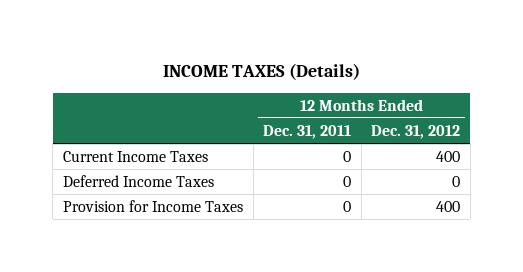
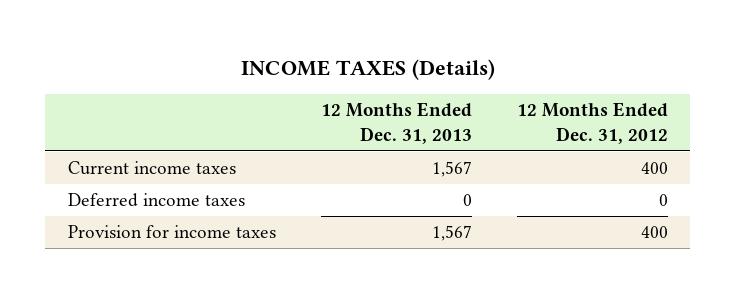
[263,124,352,139] Dec. 31, 2011 -> none
none -> [320,102,472,144] 12 Months Ended Dec. 31, 2013
[62,150,208,162] Current Income Taxes -> [67,161,236,176] Current income taxes
[62,174,214,187] Deferred Income Taxes -> [67,193,245,208] Deferred income taxes
[62,199,243,212] Provision for Income Taxes -> [67,225,276,239] Provision for income taxes

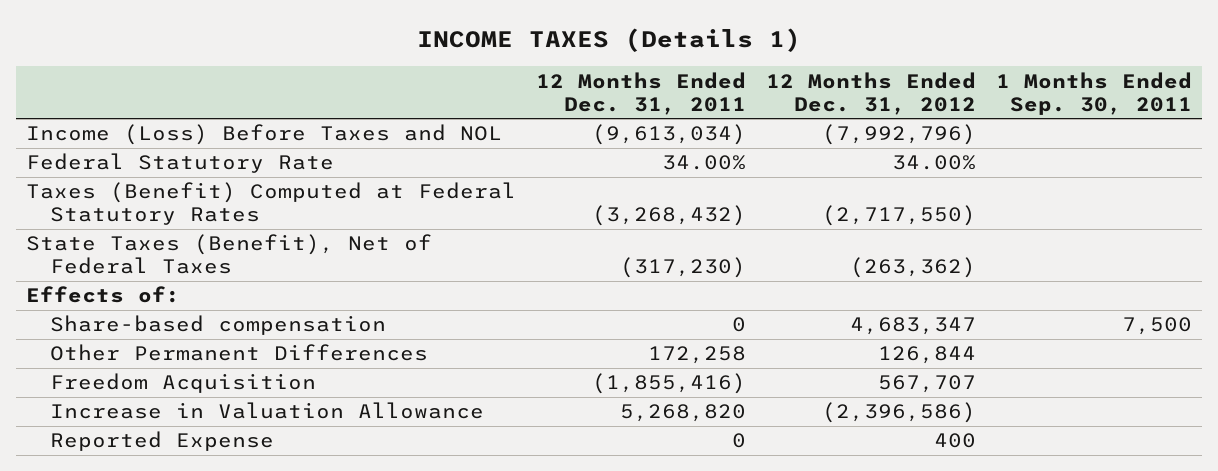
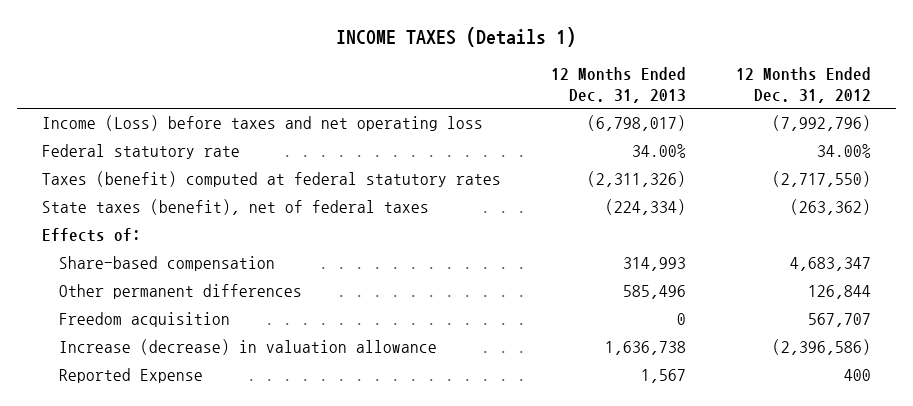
[536,71,747,115] 12 Months Ended Dec. 31, 2011 -> none
[995,71,1192,115] 1 Months Ended Sep. 30, 2011 -> none
none -> [550,67,686,103] 12 Months Ended Dec. 31, 2013
[26,124,503,146] Income (Loss) Before Taxes and NOL -> [41,115,483,132] Income (Loss) before taxes and net operating loss
[26,153,335,174] Federal Statutory Rate -> [41,144,240,160] Federal statutory rate
[26,182,517,226] Taxes (Benefit) Computed at Federal Statutory Rates -> [41,171,501,188] Taxes (benefit) computed at federal statutory rates
[26,234,433,275] State Taxes (Benefit), Net of Federal Taxes -> [41,199,429,216] State taxes (benefit), net of federal taxes
[50,344,429,362] Other Permanent Differences -> [58,284,302,300] Other permanent differences
[50,373,317,394] Freedom Acquisition -> [58,312,230,328] Freedom acquisition
[50,402,485,420] Increase in Valuation Allowance -> [58,339,437,356] Increase (decrease) in valuation allowance

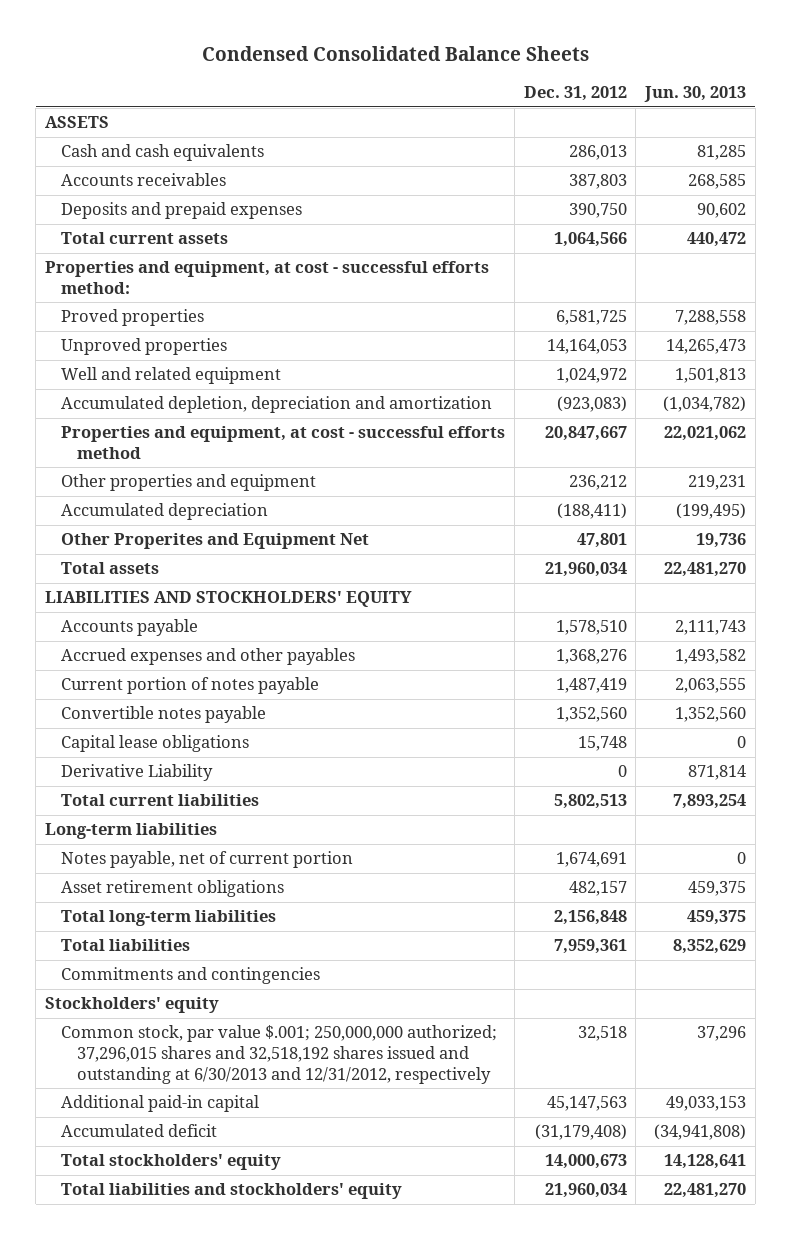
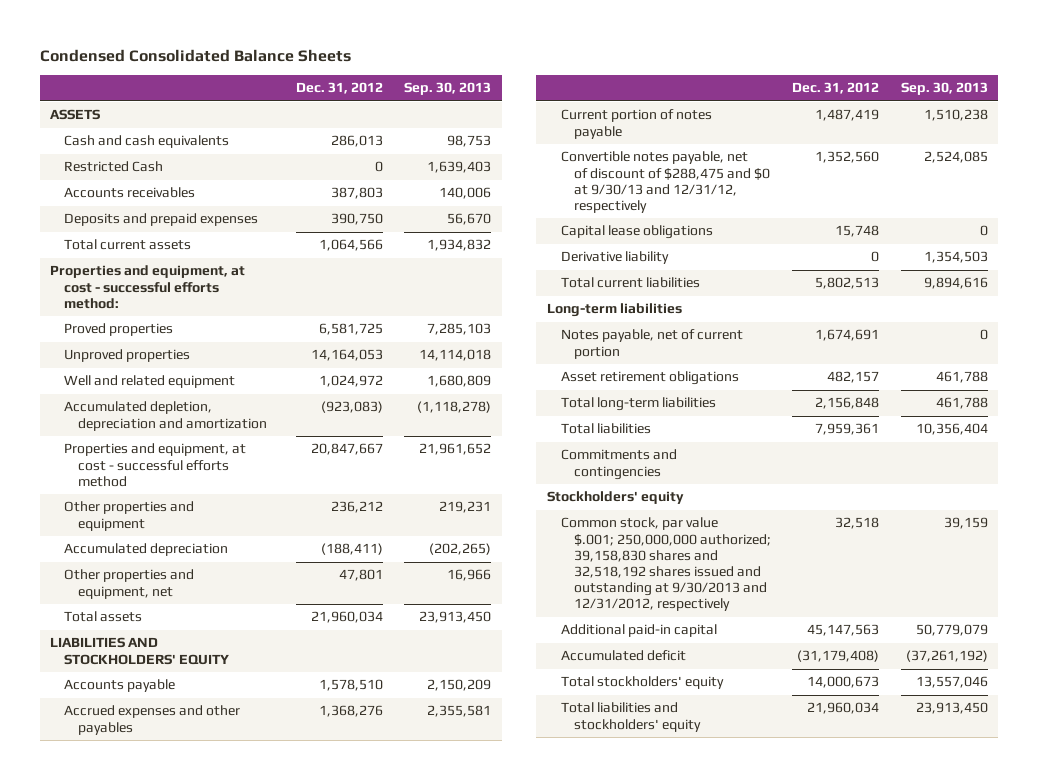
[644,86,747,103] Jun. 30, 2013 -> none
none -> [403,82,491,96] Sep. 30, 2013
none -> [63,161,163,173] Restricted Cash
[60,533,369,550] Other Properites and Equipment Net -> [63,569,194,599] Other properties and equipment, net
[60,706,266,724] Convertible notes payable -> [560,151,771,213] Convertible notes payable, net of discount of $288,475 and $0 at 9/30/13 and 12/31/12, respectively
[60,764,213,782] Derivative Liability -> [560,251,669,265] Derivative liability
[60,1025,497,1084] Common stock, par value $.001; 250,000,000 authorized; 37,296,015 shares and 32,518,192 shares issued and outstanding at 6/30/2013 and 12/31/2012, respectively -> [560,517,772,612] Common stock, par value $.001; 250,000,000 authorized; 39,158,830 shares and 32,518,192 shares issued and outstanding at 9/30/2013 and 12/31/2012, respectively

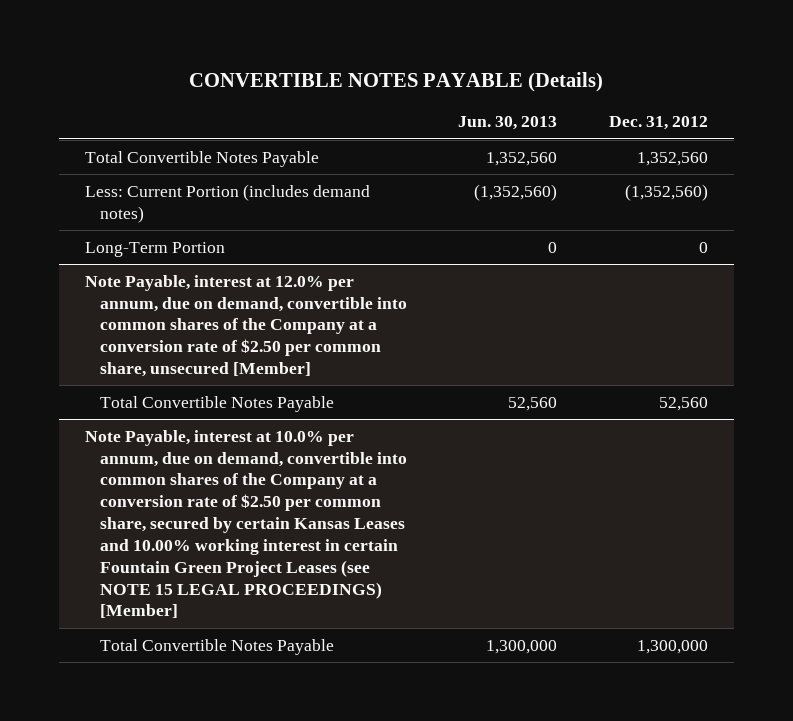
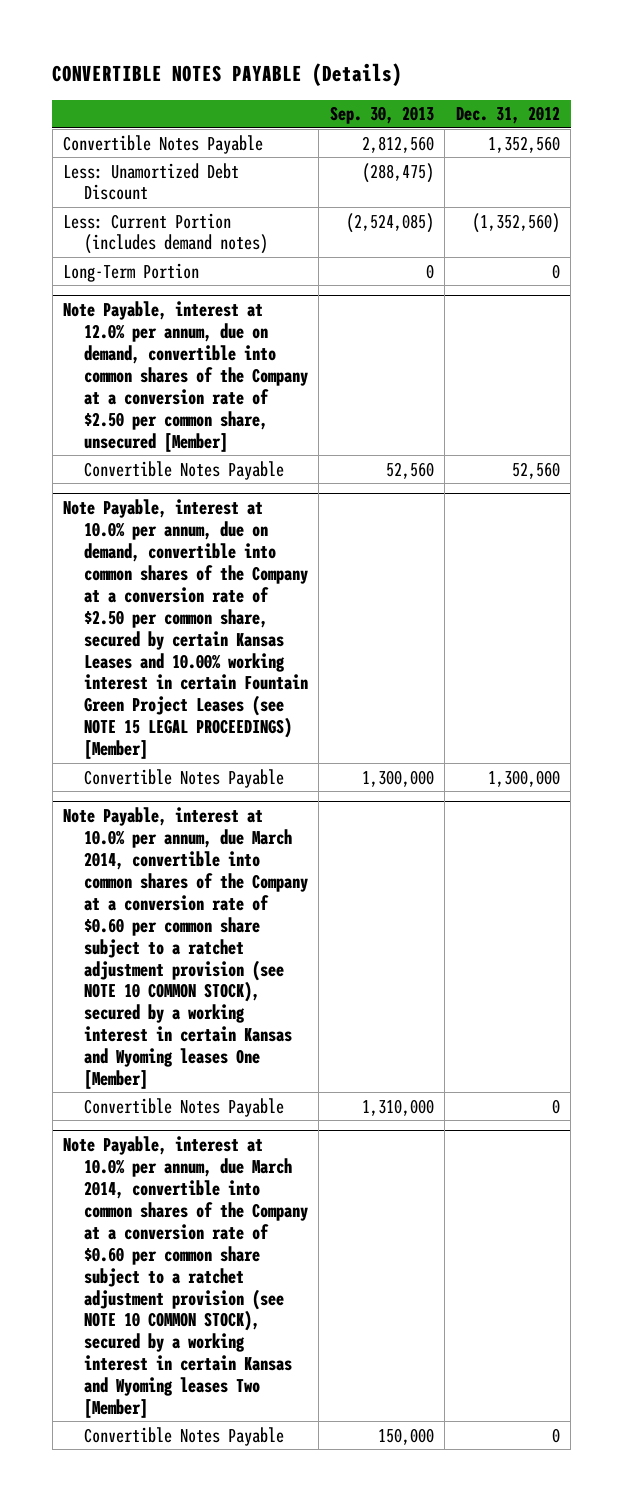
[458,116,558,131] Jun. 30, 2013 -> none
none -> [329,106,434,125] Sep. 30, 2013
[84,150,319,167] Total Convertible Notes Payable -> [63,134,264,154] Convertible Notes Payable
none -> [63,162,240,201] Less: Unamortized Debt Discount
[100,395,335,412] Total Convertible Notes Payable -> [83,460,284,480] Convertible Notes Payable
[100,638,335,655] Total Convertible Notes Payable -> [83,768,284,788] Convertible Notes Payable
none -> [63,807,308,1089] Note Payable, interest at 10.0% per annum, due March 2014, convertible into common shares of the Company at a conversion rate of $0.60 per common share subject to a ratchet adjustment provision (see NOTE 10 COMMON STOCK), secured by a working interest in certain Kansas and Wyoming leases One [Member]
none -> [83,1097,284,1117] Convertible Notes Payable
none -> [63,1136,308,1418] Note Payable, interest at 10.0% per annum, due March 2014, convertible into common shares of the Company at a conversion rate of $0.60 per common share subject to a ratchet adjustment provision (see NOTE 10 COMMON STOCK), secured by a working interest in certain Kansas and Wyoming leases Two [Member]
none -> [83,1426,284,1446] Convertible Notes Payable

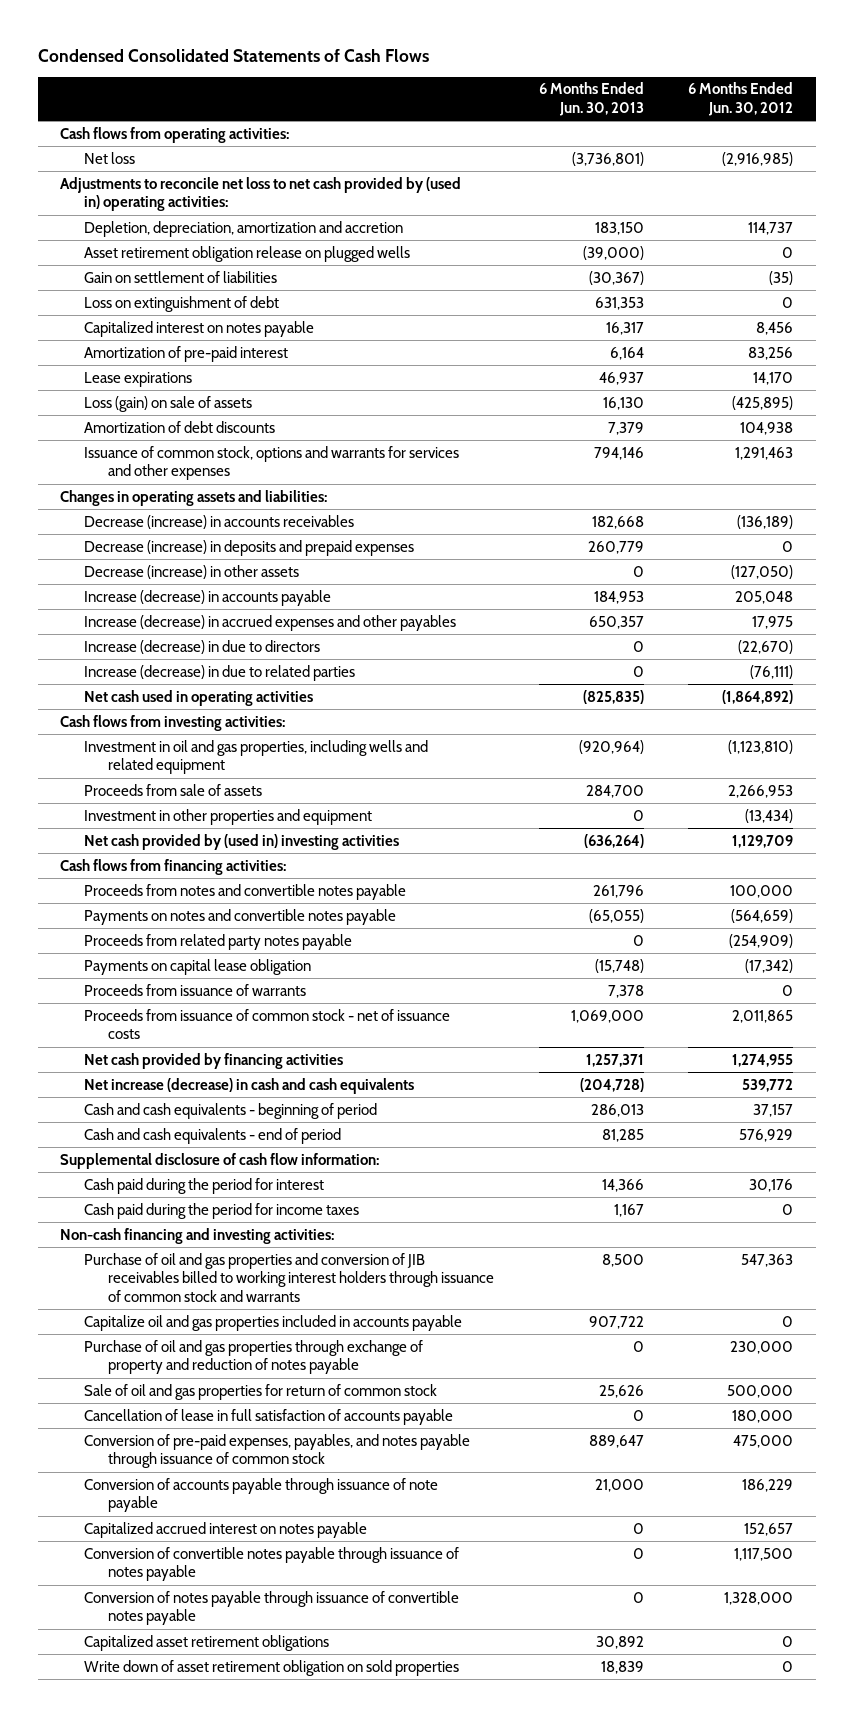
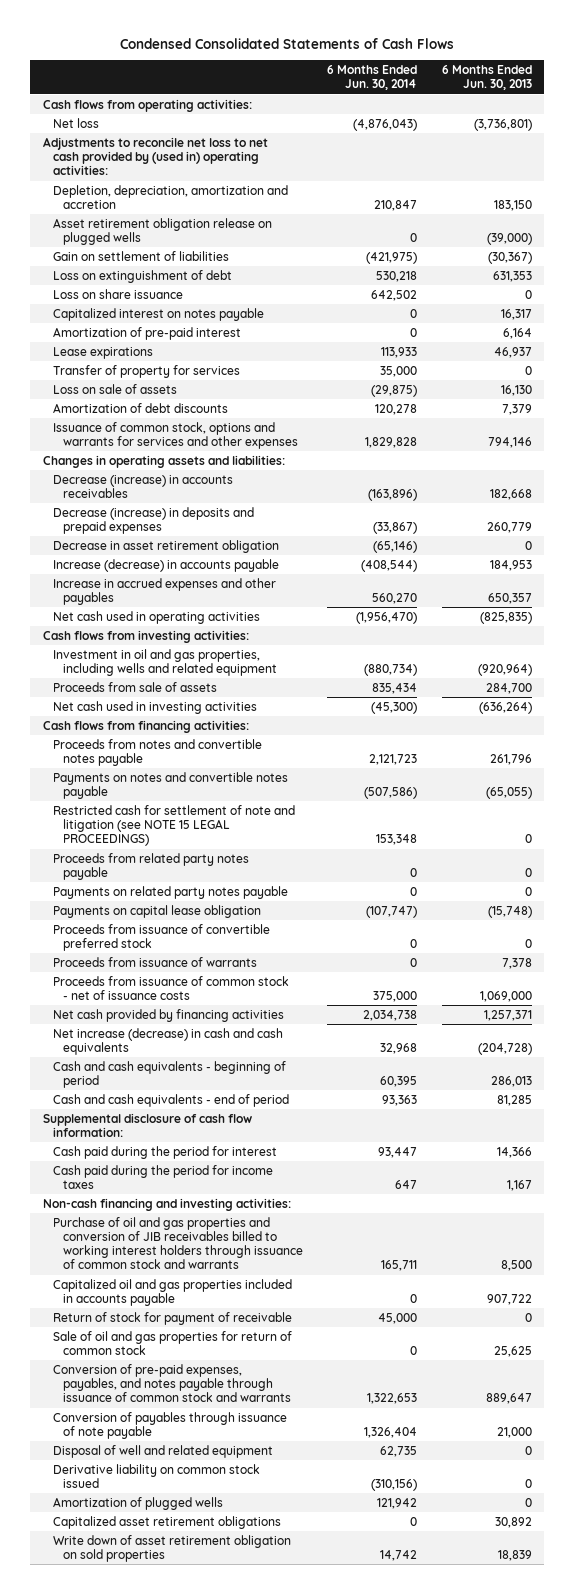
[688,82,794,117] 6 Months Ended Jun. 30, 2012 -> none
none -> [327,65,418,91] 6 Months Ended Jun. 30, 2014
none -> [52,288,183,299] Loss on share issuance
none -> [52,364,240,378] Transfer of property for services
[84,395,253,412] Loss (gain) on sale of assets -> [52,383,177,394] Loss on sale of assets
[84,564,300,579] Decrease (increase) in other assets -> none
none -> [52,539,279,553] Decrease in asset retirement obligation
[84,639,321,654] Increase (decrease) in due to directors -> none
[84,664,356,681] Increase (decrease) in due to related parties -> none
[84,614,457,631] Increase (decrease) in accrued expenses and other payables -> [52,577,276,605] Increase in accrued expenses and other payables
[84,808,373,825] Investment in other properties and equipment -> none
[84,833,400,850] Net cash provided by (used in) investing activities -> [52,700,257,714] Net cash used in investing activities
none -> [52,804,295,847] Restricted cash for settlement of note and litigation (see NOTE 15 LEGAL PROCEEDINGS)
none -> [52,885,288,899] Payments on related party notes payable
none -> [52,923,270,951] Proceeds from issuance of convertible preferred stock
[84,1339,424,1375] Purchase of oil and gas properties through exchange of property and reduction of notes payable -> none
[84,1408,454,1425] Cancellation of lease in full satisfaction of accounts payable -> none
[84,1521,368,1538] Capitalized accrued interest on notes payable -> none
[84,1546,460,1582] Conversion of convertible notes payable through issuance of notes payable -> none
[84,1590,460,1626] Conversion of notes payable through issuance of convertible notes payable -> none
[84,1314,463,1331] Capitalize oil and gas properties included in accounts payable -> [52,1278,292,1306] Capitalized oil and gas properties included in accounts payable
none -> [52,1311,292,1325] Return of stock for payment of receivable
[598,1384,644,1398] 25,626 -> [493,1345,532,1357] 25,625
[84,1433,471,1469] Conversion of pre-paid expenses, payables, and notes payable through issuance of common stock -> [52,1363,291,1403] Conversion of pre-paid expenses, payables, and notes payable through issuance of common stock and warrants
[84,1477,439,1513] Conversion of accounts payable through issuance of note payable -> [52,1411,287,1439] Conversion of payables through issuance of note payable
none -> [52,1444,273,1458] Disposal of well and related equipment
none -> [52,1463,260,1488] Derivative liability on common stock issued
none -> [52,1496,223,1510] Amortization of plugged wells

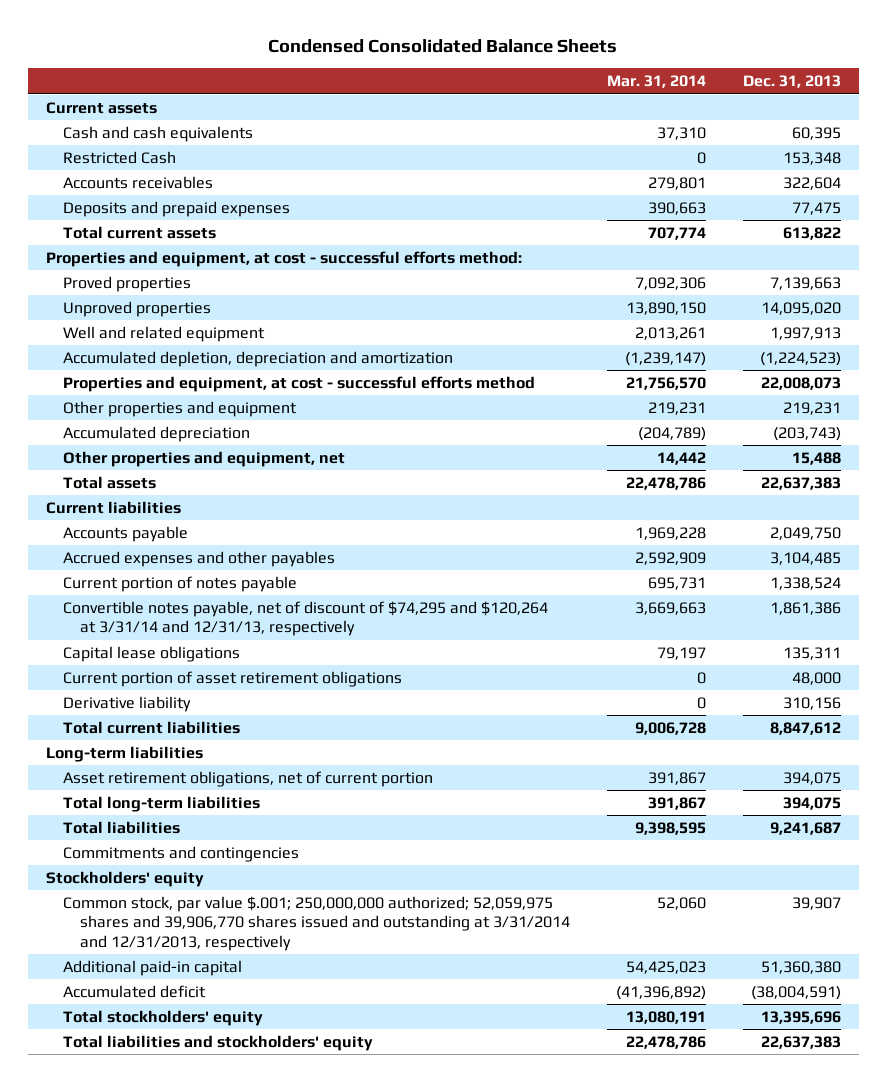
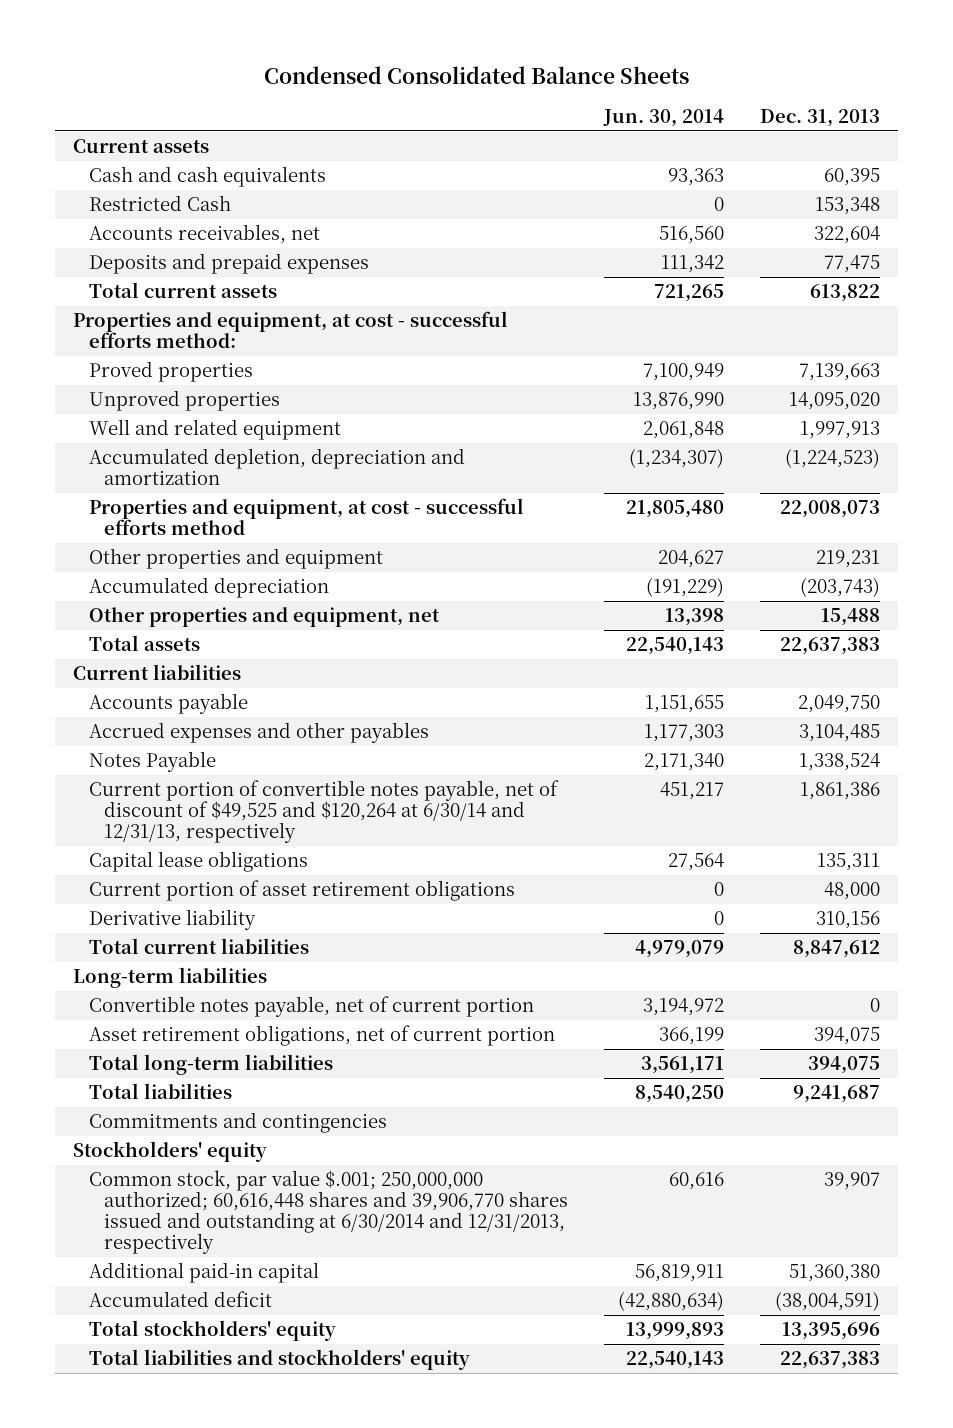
[606,75,706,89] Mar. 31, 2014 -> none
none -> [602,108,724,127] Jun. 30, 2014
[63,175,214,189] Accounts receivables -> [88,224,320,245] Accounts receivables, net
[63,575,298,592] Current portion of notes payable -> [88,751,216,773] Notes Payable
[63,600,549,637] Convertible notes payable, net of discount of $74,295 and $120,264 at 3/31/14 and 12/31/13, respectively -> [88,780,559,844] Current portion of convertible notes payable, net of discount of $49,525 and $120,264 at 6/30/14 and 12/31/13, respectively
none -> [88,996,534,1018] Convertible notes payable, net of current portion
[63,895,571,951] Common stock, par value $.001; 250,000,000 authorized; 52,059,975 shares and 39,906,770 shares issued and outstanding at 3/31/2014 and 12/31/2013, respectively -> [88,1170,568,1255] Common stock, par value $.001; 250,000,000 authorized; 60,616,448 shares and 39,906,770 shares issued and outstanding at 6/30/2014 and 12/31/2013, respectively

